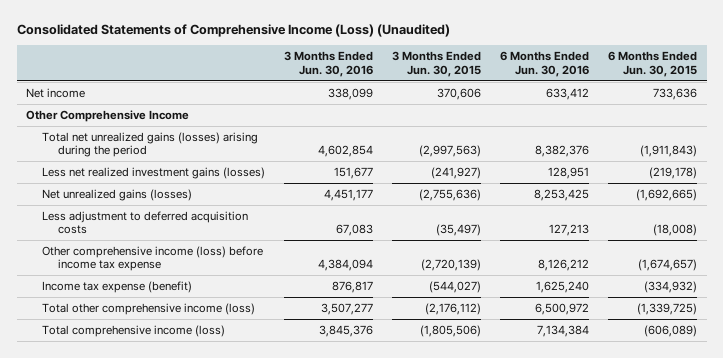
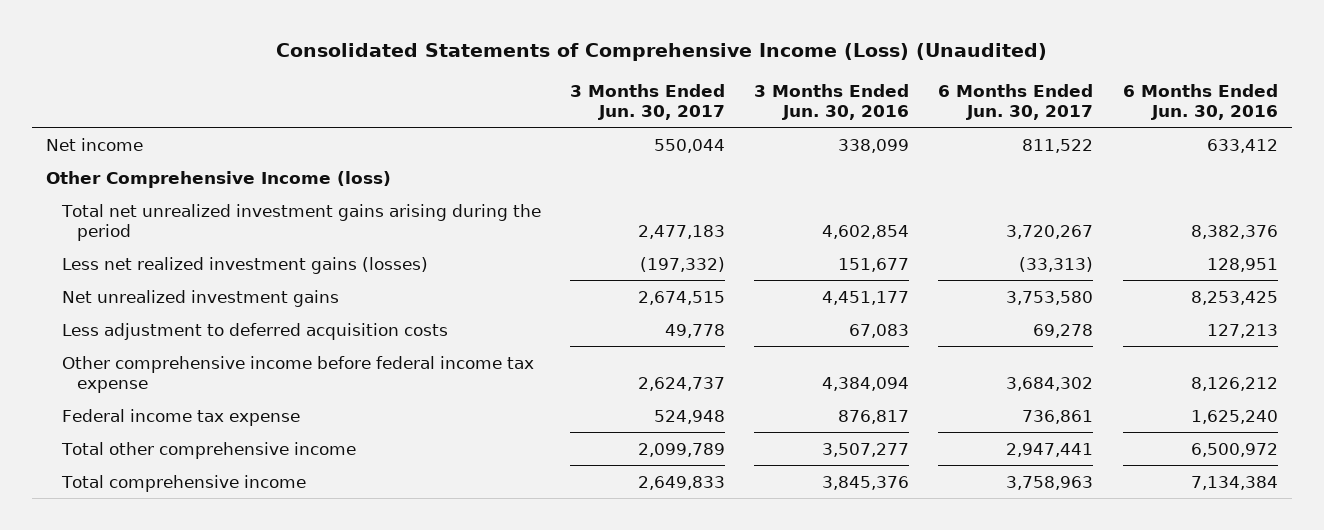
[391,51,481,77] 3 Months Ended Jun. 30, 2015 -> none
[608,51,698,77] 6 Months Ended Jun. 30, 2015 -> none
none -> [570,83,726,120] 3 Months Ended Jun. 30, 2017
none -> [938,83,1094,120] 6 Months Ended Jun. 30, 2017
[26,109,190,122] Other Comprehensive Income -> [46,170,392,188] Other Comprehensive Income (loss)
[41,131,258,158] Total net unrealized gains (losses) arising during the period -> [60,203,541,241] Total net unrealized investment gains arising during the period
[41,188,192,201] Net unrealized gains (losses) -> [61,289,339,307] Net unrealized investment gains
[41,245,263,272] Other comprehensive income (loss) before income tax expense -> [61,355,534,393] Other comprehensive income before federal income tax expense
[41,280,192,293] Income tax expense (benefit) -> [61,408,300,426] Federal income tax expense
[41,302,255,315] Total other comprehensive income (loss) -> [60,441,356,459] Total other comprehensive income
[41,324,225,337] Total comprehensive income (loss) -> [60,474,306,492] Total comprehensive income

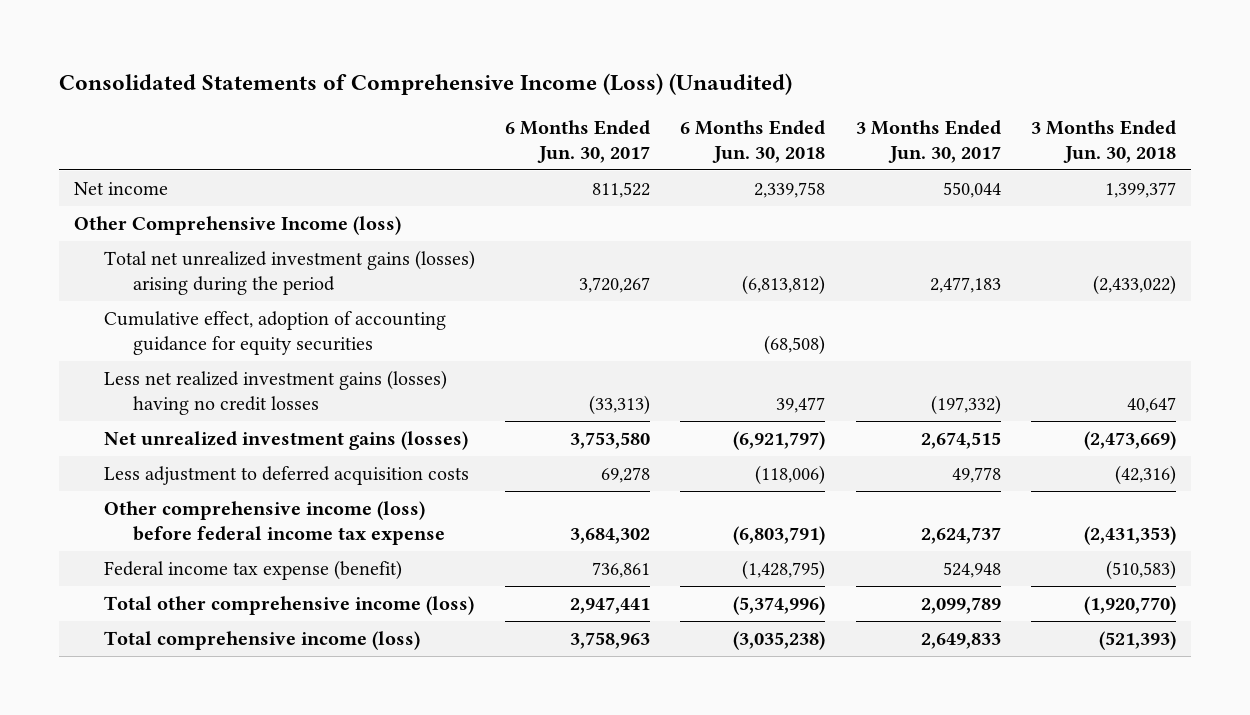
[754,83,910,120] 3 Months Ended Jun. 30, 2016 -> none
[1122,83,1278,120] 6 Months Ended Jun. 30, 2016 -> none
none -> [680,119,826,163] 6 Months Ended Jun. 30, 2018
none -> [1031,119,1177,163] 3 Months Ended Jun. 30, 2018
[60,203,541,241] Total net unrealized investment gains arising during the period -> [103,250,475,295] Total net unrealized investment gains (losses) arising during the period
none -> [103,311,446,355] Cumulative effect, adoption of accounting guidance for equity securities
[61,256,428,274] Less net realized investment gains (losses) -> [103,370,447,415] Less net realized investment gains (losses) having no credit losses
[61,289,339,307] Net unrealized investment gains -> [103,431,468,451] Net unrealized investment gains (losses)
[61,355,534,393] Other comprehensive income before federal income tax expense -> [103,501,445,545] Other comprehensive income (loss) before federal income tax expense
[61,408,300,426] Federal income tax expense -> [103,560,402,581] Federal income tax expense (benefit)
[60,441,356,459] Total other comprehensive income -> [103,596,474,616] Total other comprehensive income (loss)
[60,474,306,492] Total comprehensive income -> [103,631,420,651] Total comprehensive income (loss)

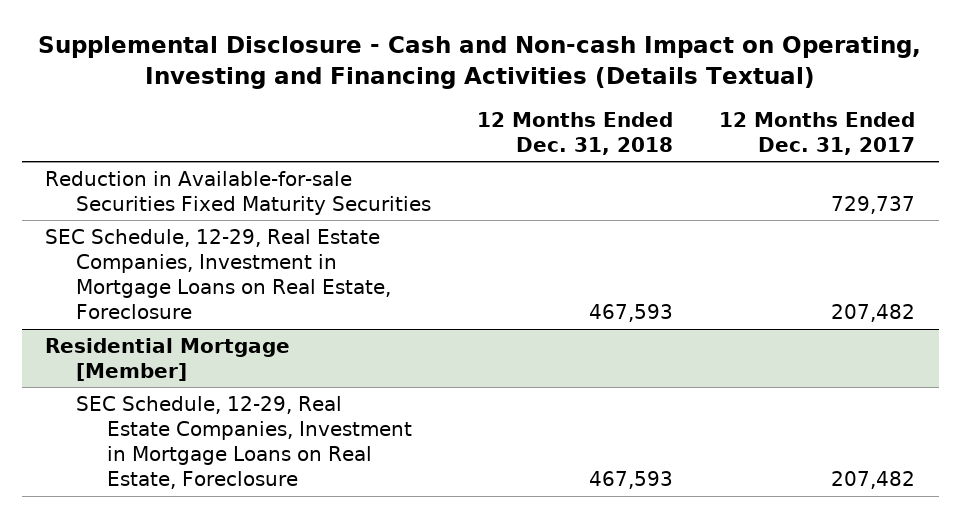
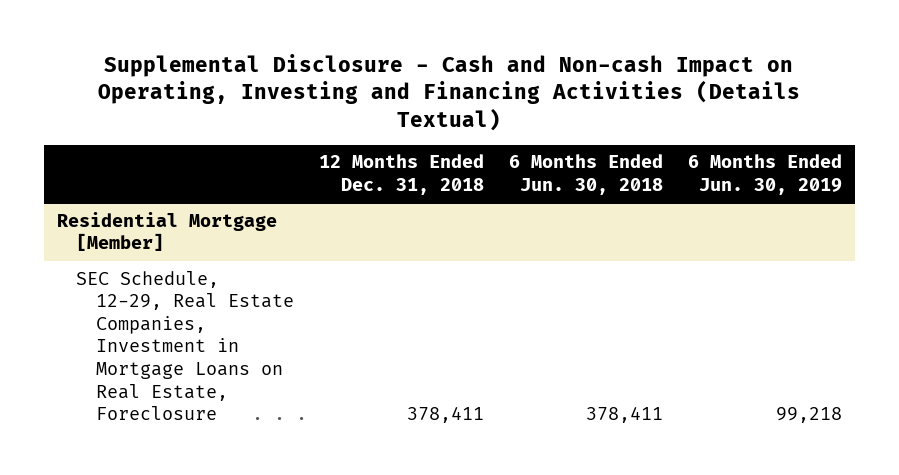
[719,111,916,156] 12 Months Ended Dec. 31, 2017 -> none
none -> [509,154,664,196] 6 Months Ended Jun. 30, 2018
none -> [688,154,843,196] 6 Months Ended Jun. 30, 2019
[44,170,432,215] Reduction in Available-for-sale Securities Fixed Maturity Securities -> none
[44,228,392,320] SEC Schedule, 12-29, Real Estate Companies, Investment in Mortgage Loans on Real Estate, Foreclosure -> none
[589,471,674,490] 467,593 -> [407,407,485,424] 378,411

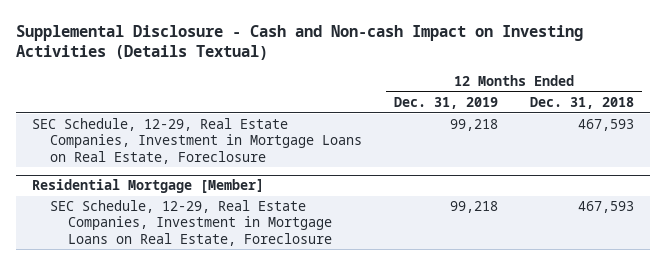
[98,53,801,131] Supplemental Disclosure - Cash and Non-cash Impact on Operating, Investing and Financing Activities (Details Textual) -> [15,24,583,61] Supplemental Disclosure - Cash and Non-cash Impact on Investing Activities (Details Textual)
[509,154,664,196] 6 Months Ended Jun. 30, 2018 -> none
[688,154,843,196] 6 Months Ended Jun. 30, 2019 -> none
none -> [394,96,499,109] Dec. 31, 2019
none -> [31,118,362,164] SEC Schedule, 12-29, Real Estate Companies, Investment in Mortgage Loans on Real Estate, Foreclosure
[407,407,485,424] 378,411 -> [578,201,635,214] 467,593

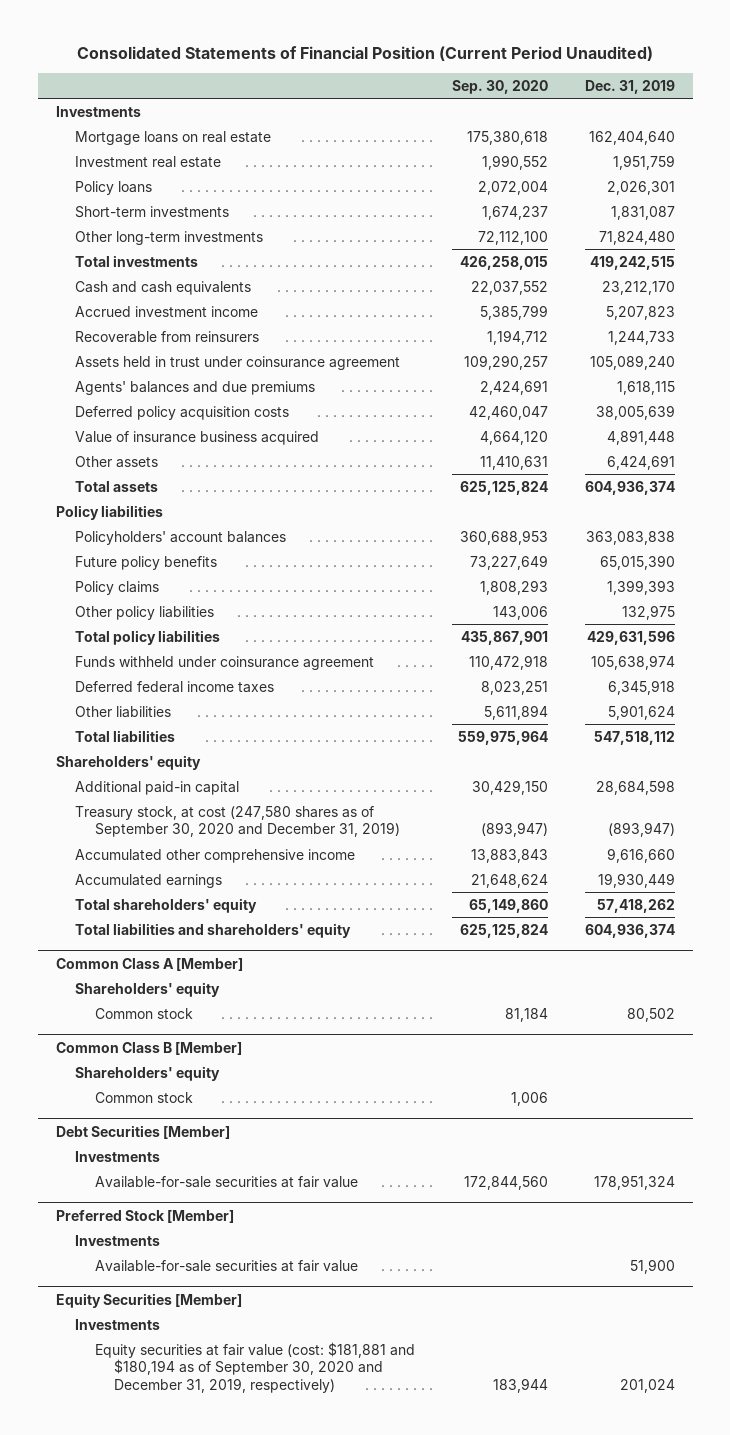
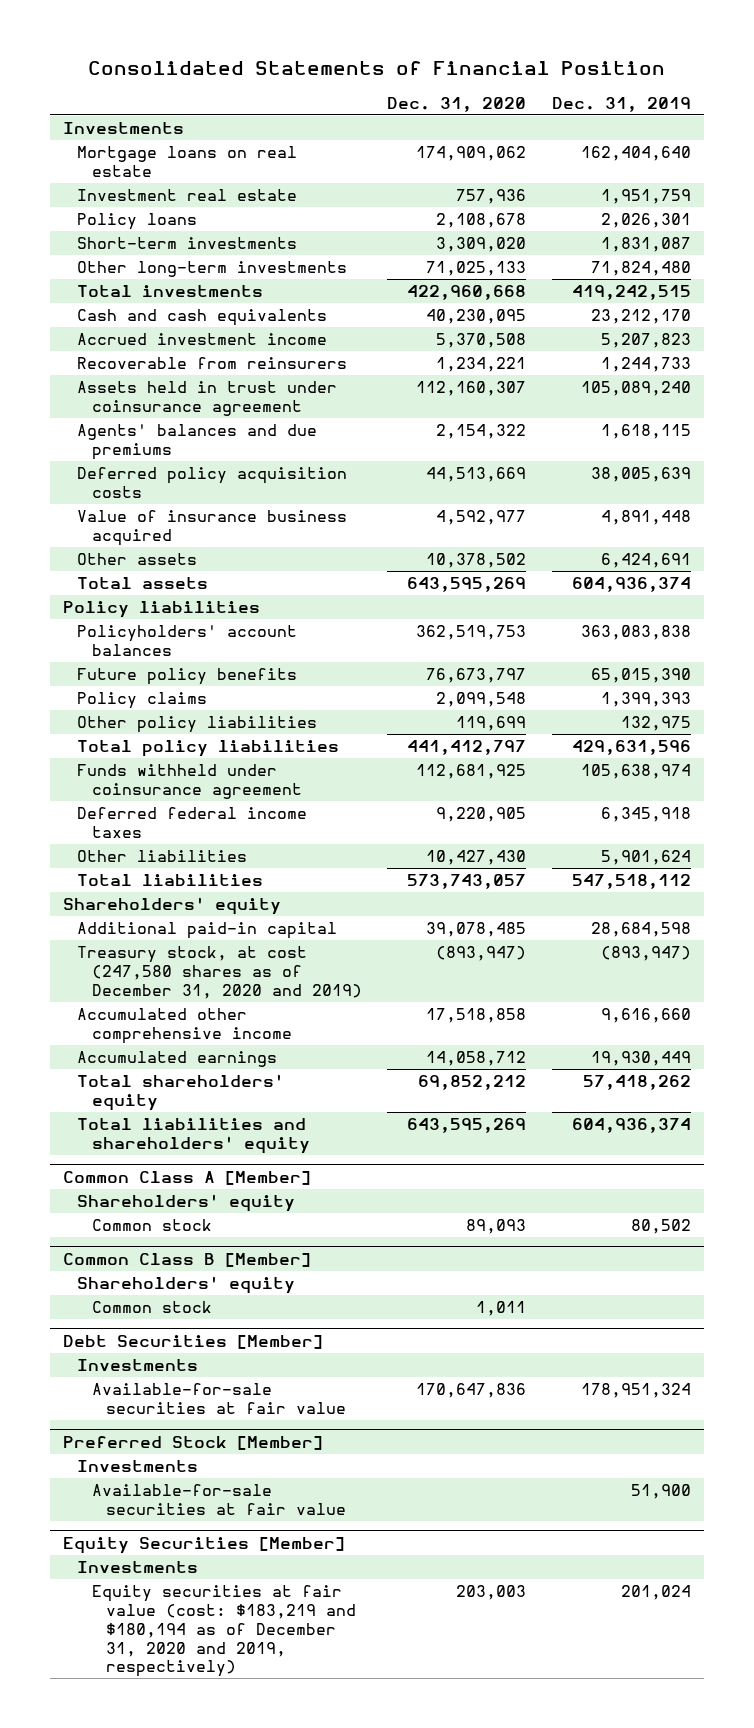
[77,46,654,62] Consolidated Statements of Financial Position (Current Period Unaudited) -> [87,60,665,75] Consolidated Statements of Financial Position
[451,79,548,94] Sep. 30, 2020 -> none
none -> [387,96,527,112] Dec. 31, 2020
[75,805,400,838] Treasury stock, at cost (247,580 shares as of September 30, 2020 and December 31, 2019) -> [77,946,362,999] Treasury stock, at cost (247,580 shares as of December 31, 2020 and 2019)
[94,1341,415,1393] Equity securities at fair value (cost: $181,881 and $180,194 as of September 30, 2020 and December 31, 2019, respectively) -> [91,1585,357,1678] Equity securities at fair value (cost: $183,219 and $180,194 as of December 31, 2020 and 2019, respectively)

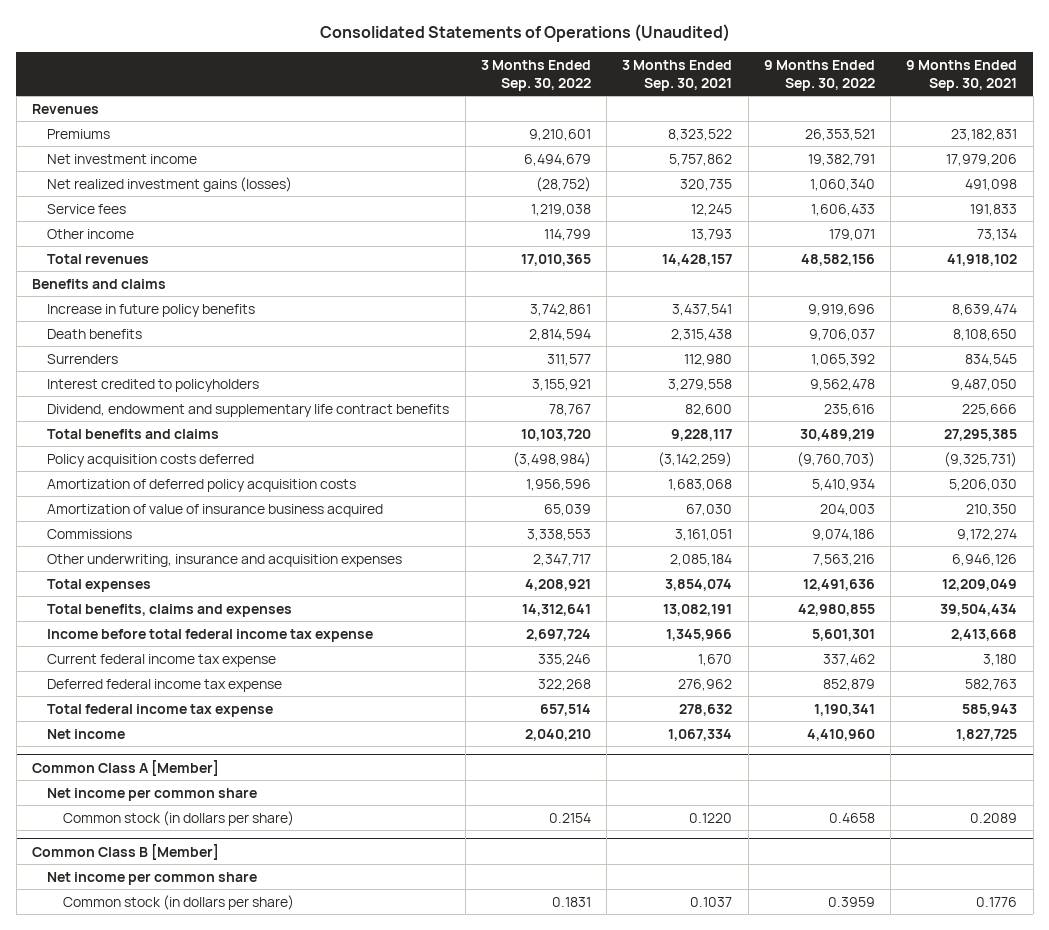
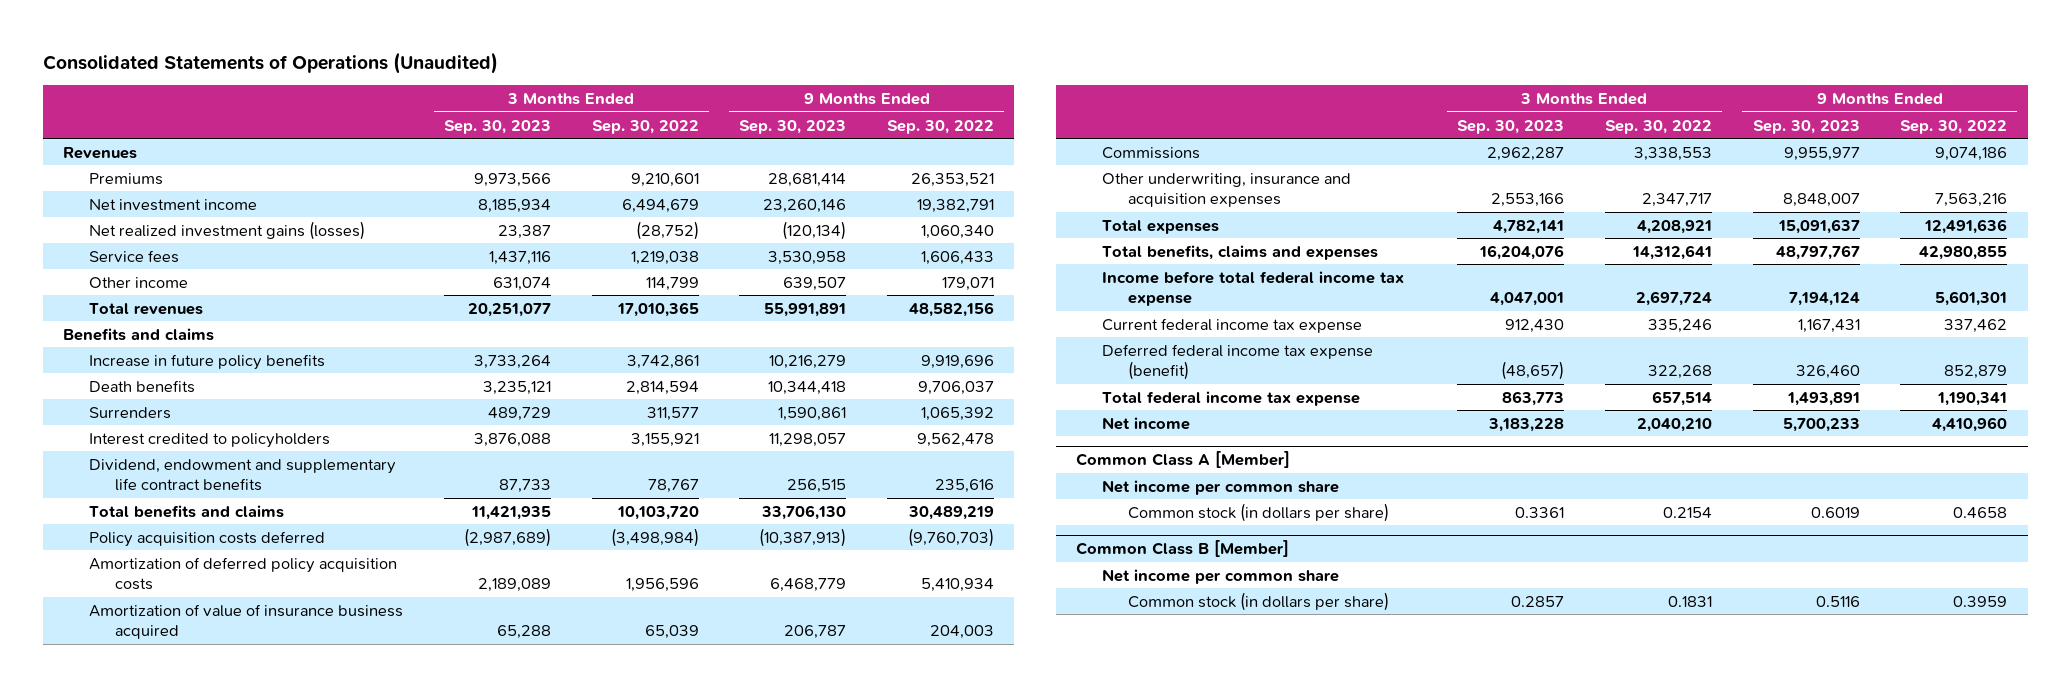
[622,60,733,91] 3 Months Ended Sep. 30, 2021 -> none
[906,60,1018,91] 9 Months Ended Sep. 30, 2021 -> none
none -> [443,119,551,134] Sep. 30, 2023
none -> [739,119,847,134] Sep. 30, 2023
[47,678,283,692] Deferred federal income tax expense -> [1102,343,1374,381] Deferred federal income tax expense (benefit)

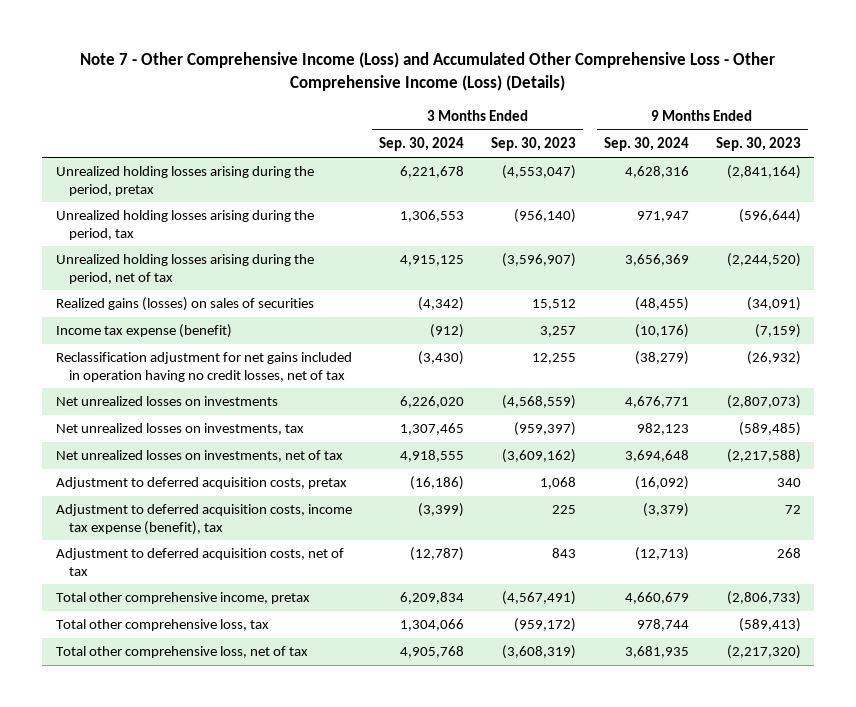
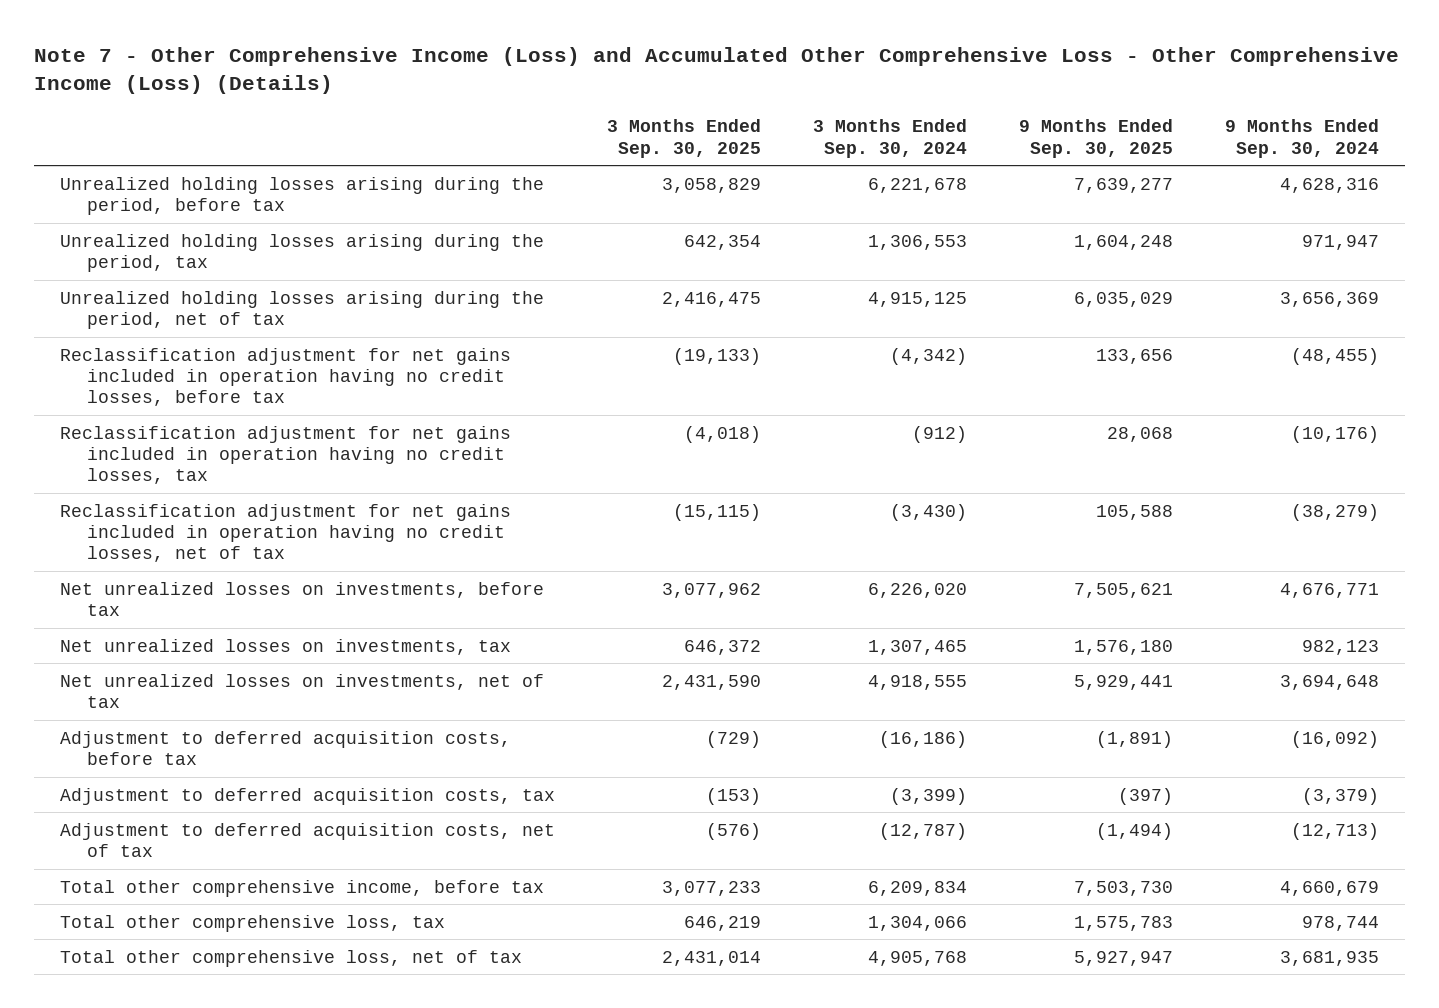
[491,137,577,152] Sep. 30, 2023 -> none
[715,137,801,152] Sep. 30, 2023 -> none
none -> [606,119,761,158] 3 Months Ended Sep. 30, 2025
none -> [1018,119,1173,158] 9 Months Ended Sep. 30, 2025
[55,166,314,196] Unrealized holding losses arising during the period, pretax -> [59,176,544,216] Unrealized holding losses arising during the period, before tax
[55,297,314,312] Realized gains (losses) on sales of securities -> [59,347,511,407] Reclassification adjustment for net gains included in operation having no credit losses, before tax
[55,324,232,339] Income tax expense (benefit) -> [59,425,511,485] Reclassification adjustment for net gains included in operation having no credit losses, tax
[55,396,278,407] Net unrealized losses on investments -> [59,581,544,617] Net unrealized losses on investments, before tax
[55,477,347,490] Adjustment to deferred acquisition costs, pretax -> [59,730,511,766] Adjustment to deferred acquisition costs, before tax
[55,504,352,535] Adjustment to deferred acquisition costs, income tax expense (benefit), tax -> [59,787,555,805] Adjustment to deferred acquisition costs, tax
[55,592,310,605] Total other comprehensive income, pretax -> [59,879,544,897] Total other comprehensive income, before tax

